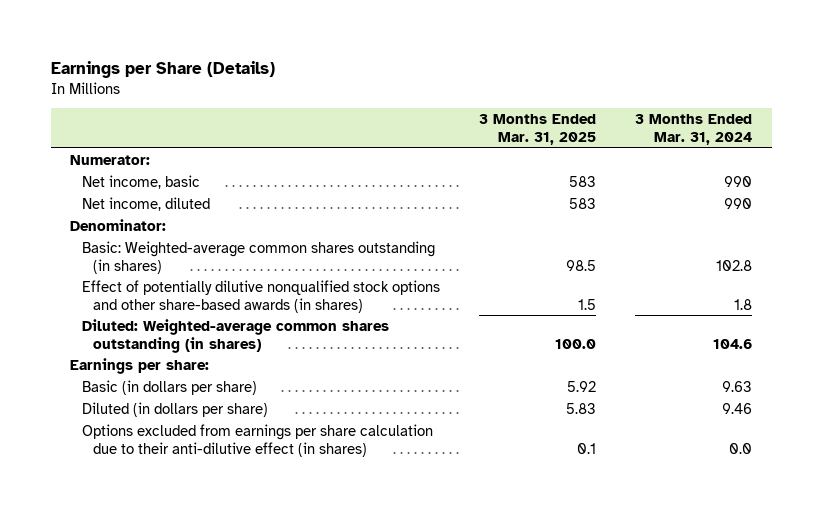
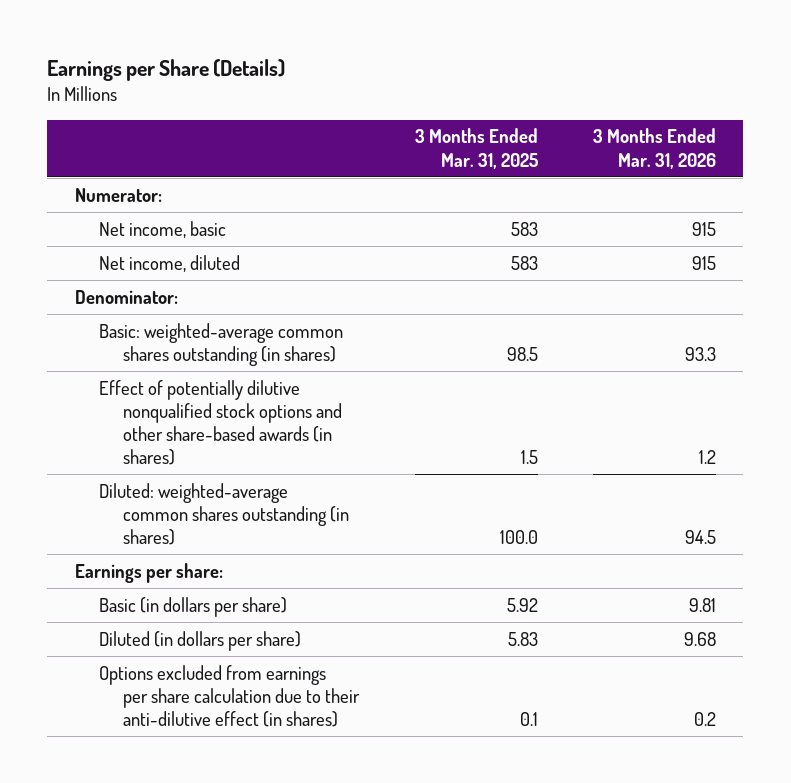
[635,114,753,146] 3 Months Ended Mar. 31, 2024 -> none
none -> [592,128,716,169] 3 Months Ended Mar. 31, 2026
[81,240,435,274] Basic: Weighted-average common shares outstanding (in shares) -> [99,322,344,366] Basic: weighted-average common shares outstanding (in shares)
[81,318,389,353] Diluted: Weighted-average common shares outstanding (in shares) -> [99,482,350,545] Diluted: weighted-average common shares outstanding (in shares)

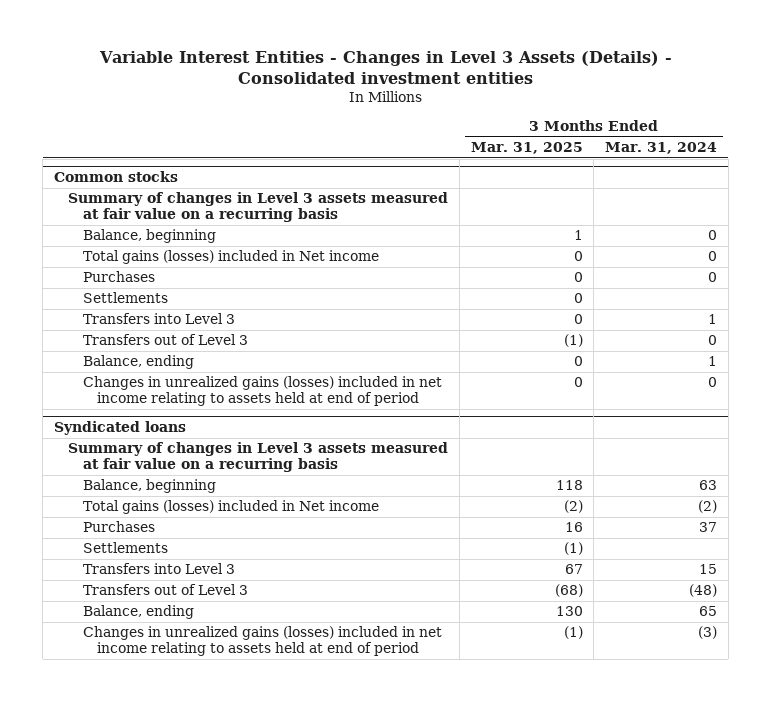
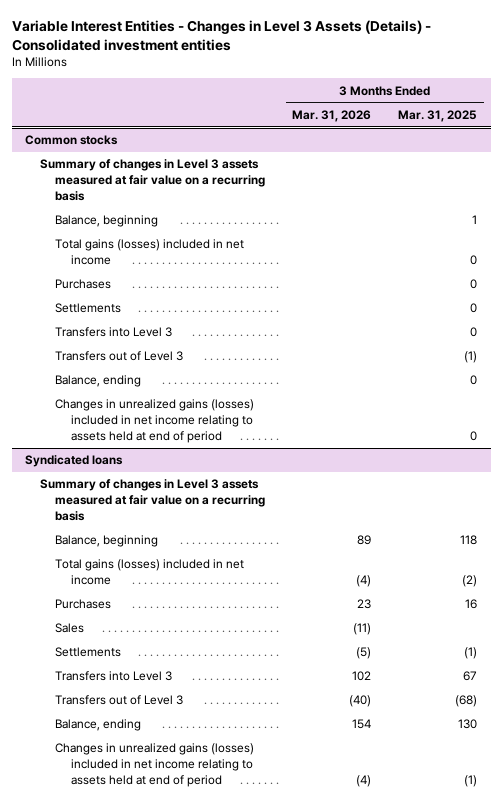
[605,141,718,154] Mar. 31, 2024 -> none
none -> [292,110,372,123] Mar. 31, 2026
[82,250,379,265] Total gains (losses) included in Net income -> [55,239,245,266] Total gains (losses) included in net income
[82,500,379,515] Total gains (losses) included in Net income -> [55,559,245,586] Total gains (losses) included in net income
none -> [55,623,85,634] Sales

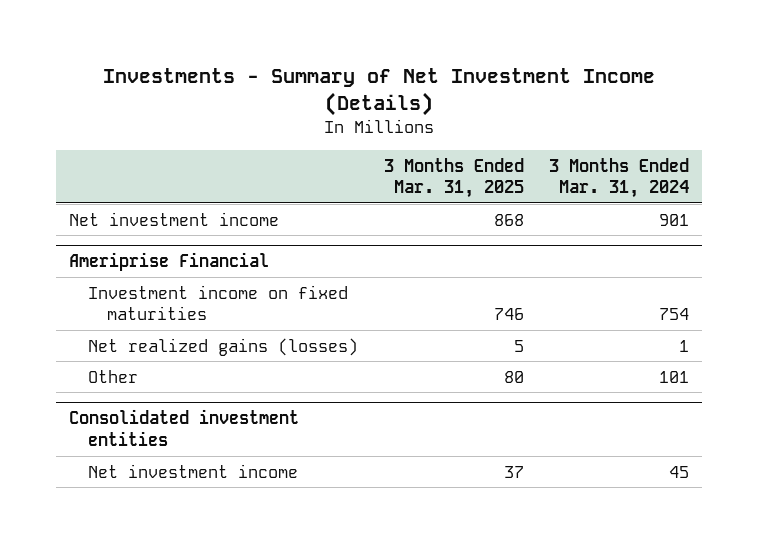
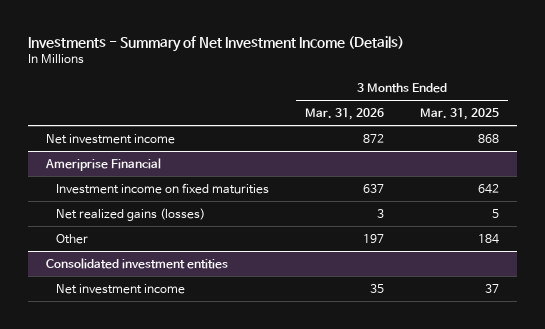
[548,157,689,199] 3 Months Ended Mar. 31, 2024 -> none
none -> [305,108,385,121] Mar. 31, 2026
[493,308,524,321] 746 -> [478,183,500,194] 642
[503,370,524,383] 80 -> [478,233,500,244] 184

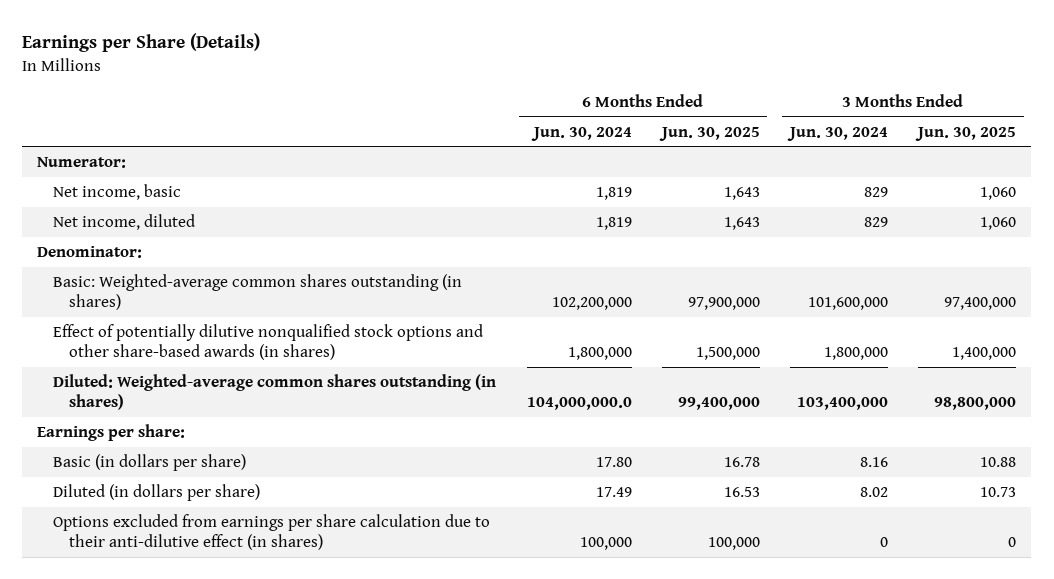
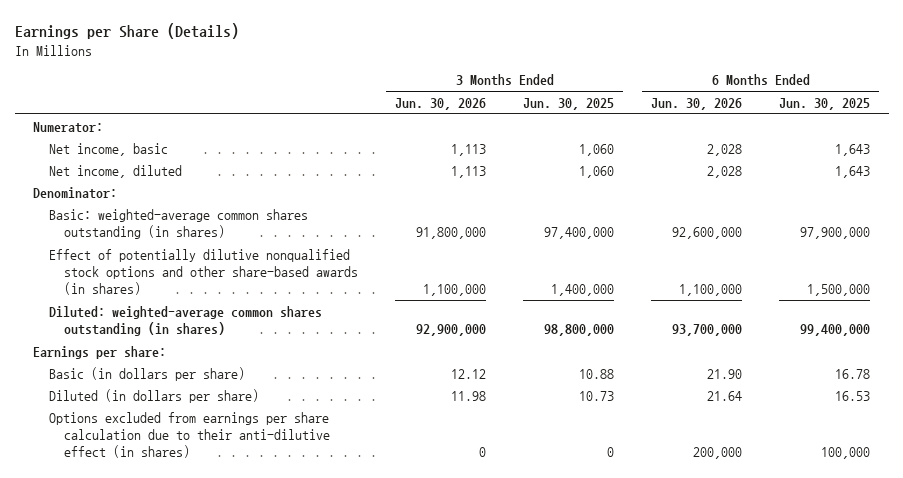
[530,126,632,141] Jun. 30, 2024 -> none
[786,126,888,141] Jun. 30, 2024 -> none
none -> [395,97,487,110] Jun. 30, 2026
none -> [651,97,743,110] Jun. 30, 2026
[53,273,463,310] Basic: Weighted-average common shares outstanding (in shares) -> [48,208,308,239] Basic: weighted-average common shares outstanding (in shares)
[53,373,497,410] Diluted: Weighted-average common shares outstanding (in shares) -> [48,305,322,336] Diluted: weighted-average common shares outstanding (in shares)

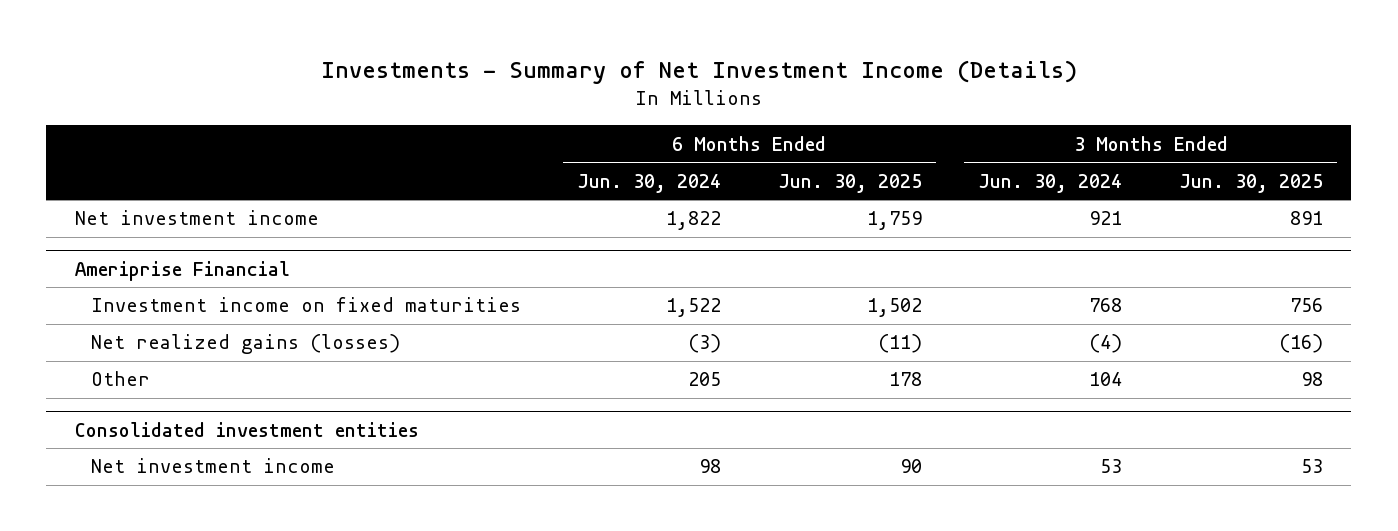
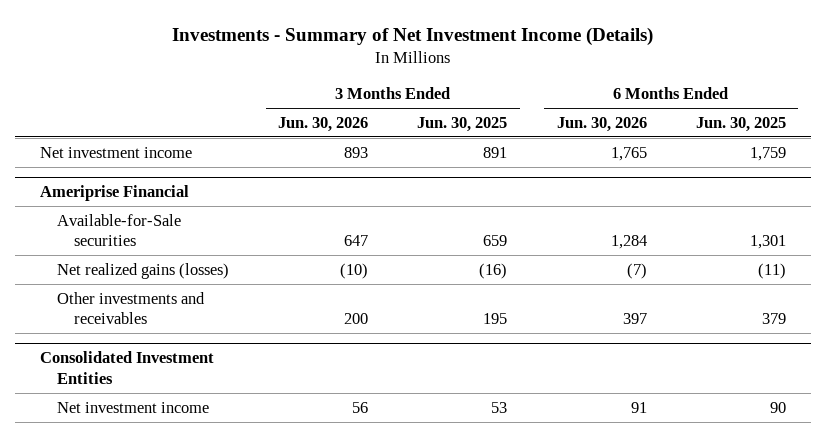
[577,173,722,193] Jun. 30, 2024 -> none
[978,173,1123,193] Jun. 30, 2024 -> none
none -> [278,116,369,132] Jun. 30, 2026
none -> [556,116,647,132] Jun. 30, 2026
[90,297,521,313] Investment income on fixed maturities -> none
none -> [56,213,181,247] Available-for-Sale securities
[90,371,150,387] Other -> none
none -> [56,291,205,325] Other investments and receivables
[74,421,419,437] Consolidated investment entities -> [39,351,214,384] Consolidated Investment Entities

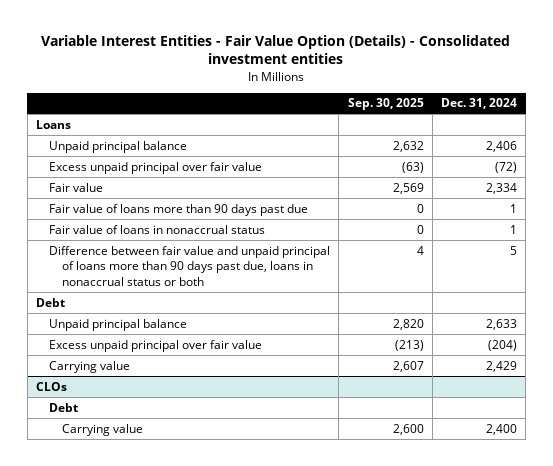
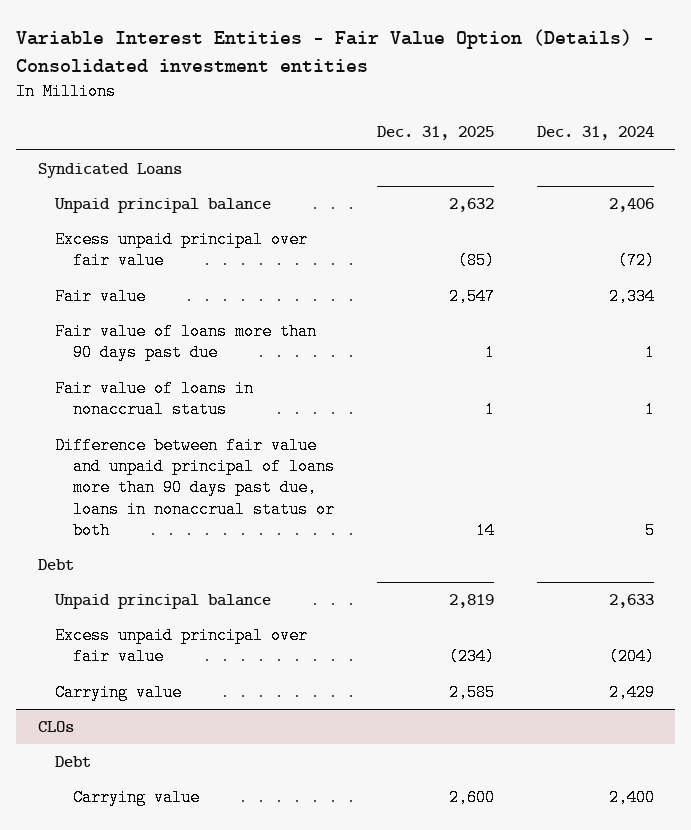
[347,98,424,111] Sep. 30, 2025 -> none
none -> [376,126,494,141] Dec. 31, 2025
[35,119,71,129] Loans -> [37,163,182,179] Syndicated Loans

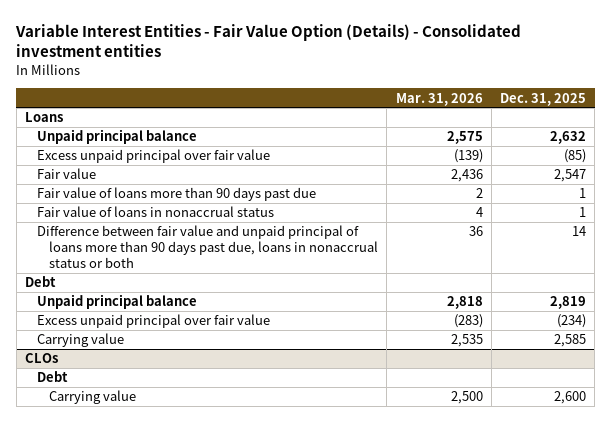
[536,126,654,141] Dec. 31, 2024 -> none
none -> [395,92,483,106] Mar. 31, 2026
[37,163,182,179] Syndicated Loans -> [25,112,64,123] Loans

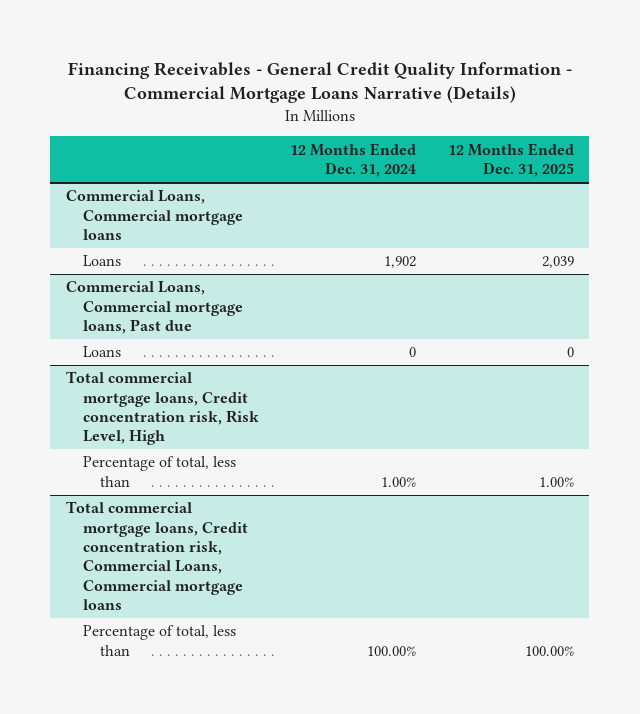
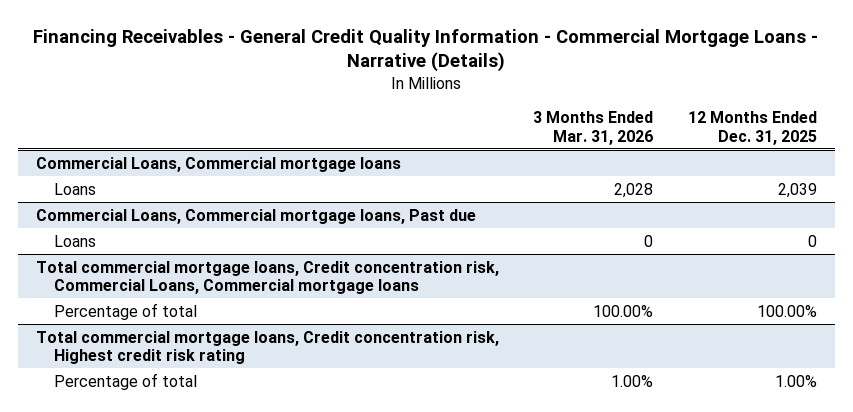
[67,61,572,104] Financing Receivables - General Credit Quality Information - Commercial Mortgage Loans Narrative (Details) -> [33,28,819,73] Financing Receivables - General Credit Quality Information - Commercial Mortgage Loans - Narrative (Details)
[290,142,417,178] 12 Months Ended Dec. 31, 2024 -> none
none -> [533,111,654,145] 3 Months Ended Mar. 31, 2026
[65,371,260,446] Total commercial mortgage loans, Credit concentration risk, Risk Level, High -> none
[83,456,237,487] Percentage of total, less than -> none
[83,625,237,656] Percentage of total, less than -> [53,302,197,320] Percentage of total
none -> [35,330,499,364] Total commercial mortgage loans, Credit concentration risk, Highest credit risk rating
none -> [53,372,197,390] Percentage of total

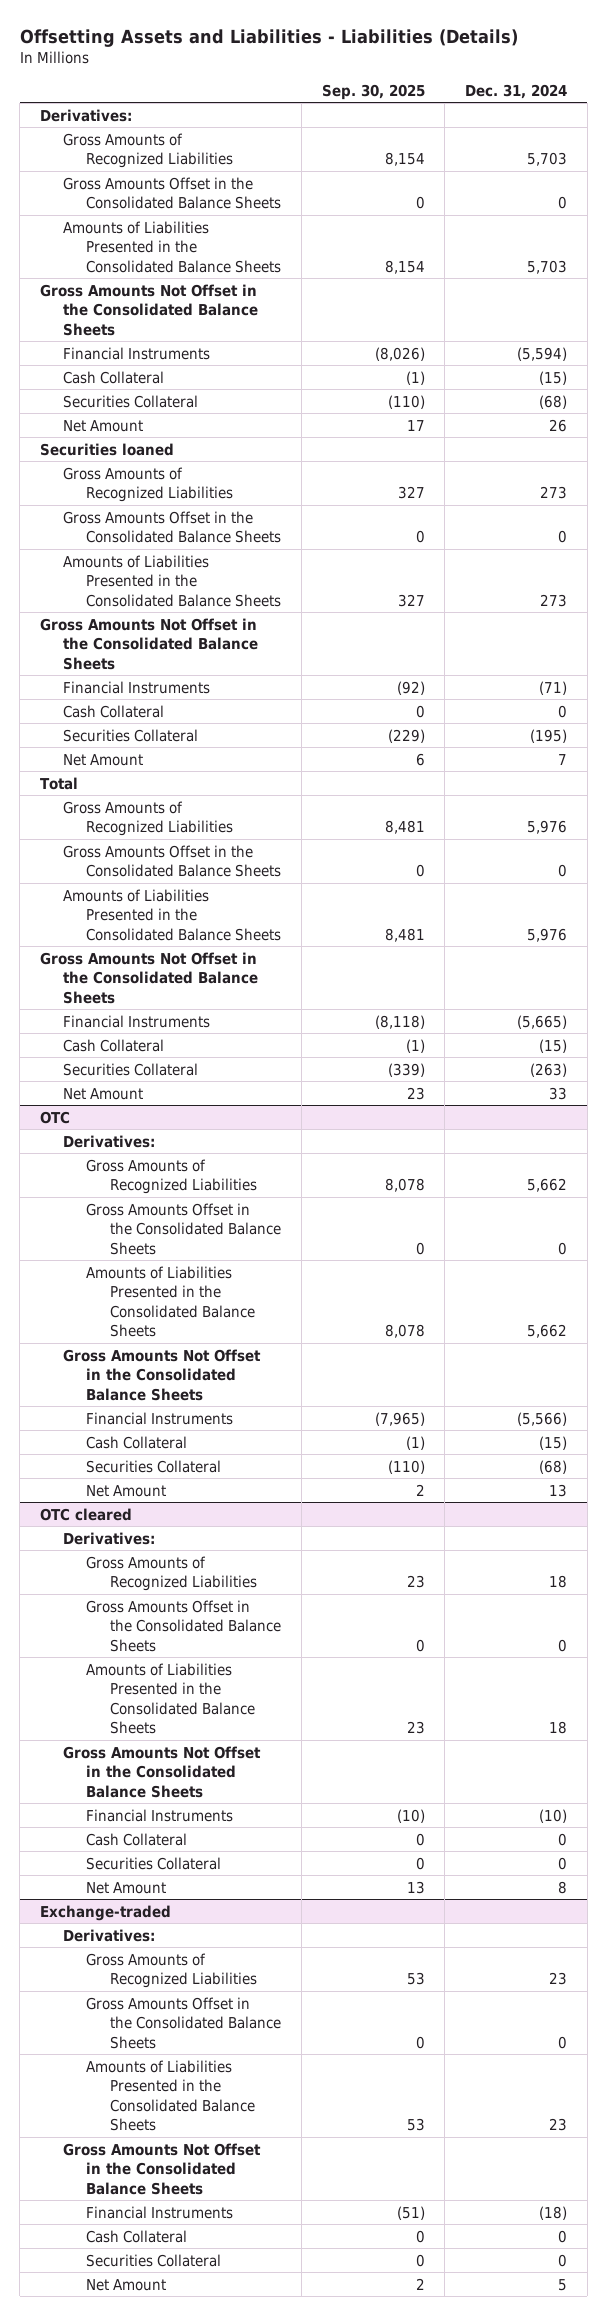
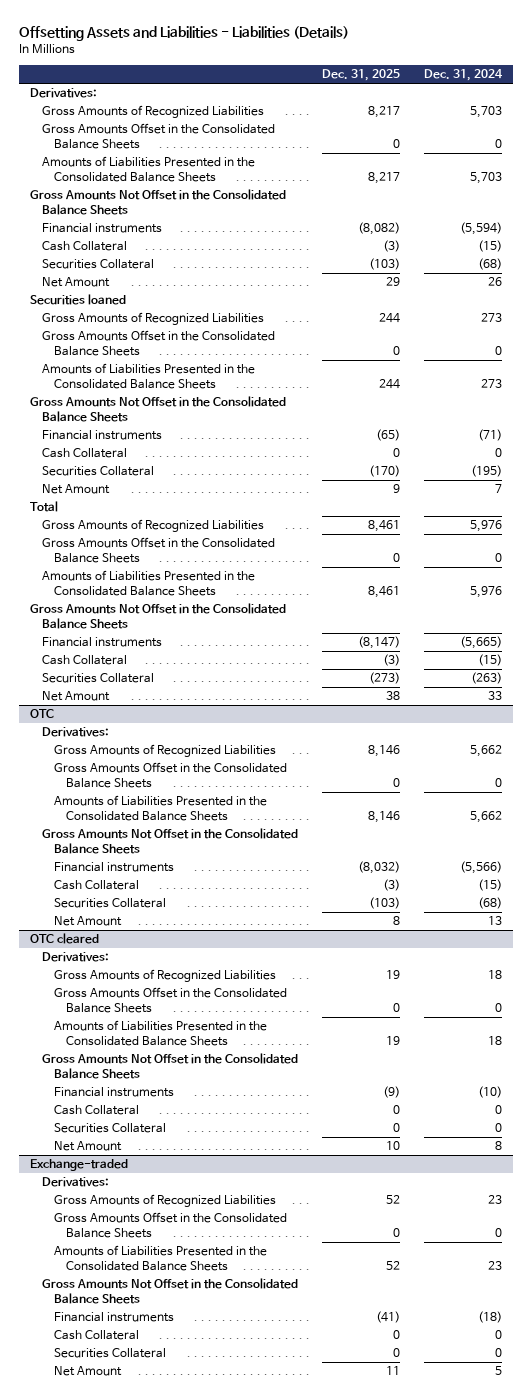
[321,84,425,101] Sep. 30, 2025 -> none
none -> [322,69,401,82] Dec. 31, 2025
[62,346,210,360] Financial Instruments -> [42,223,163,234] Financial instruments
[62,680,210,694] Financial Instruments -> [42,430,163,441] Financial instruments
[62,1014,210,1028] Financial Instruments -> [42,637,163,648] Financial instruments
[86,1411,234,1425] Financial Instruments -> [54,862,175,873] Financial instruments
[86,1808,234,1822] Financial Instruments -> [54,1087,175,1098] Financial instruments
[86,2205,234,2219] Financial Instruments -> [54,1312,175,1323] Financial instruments

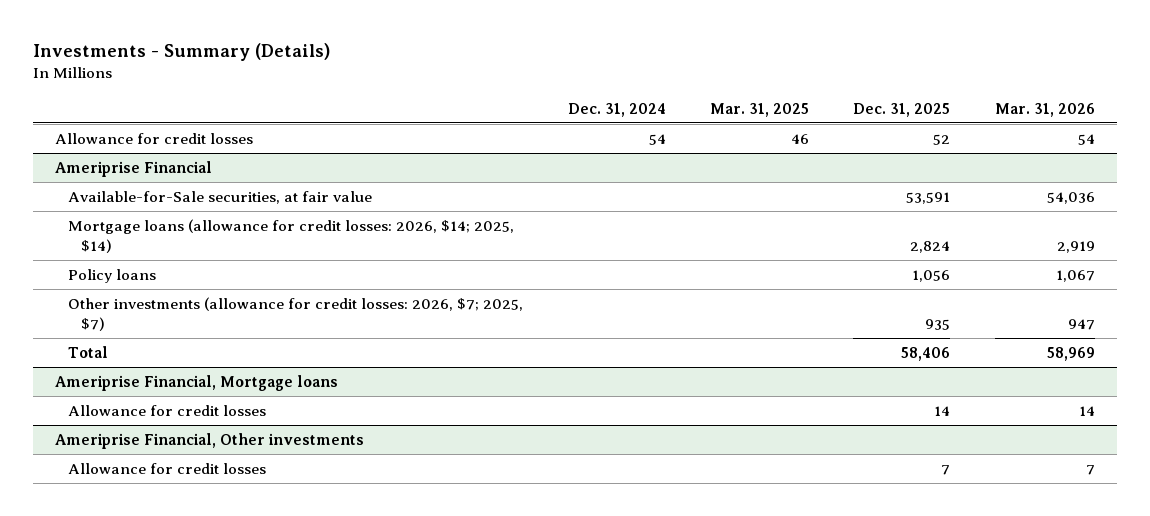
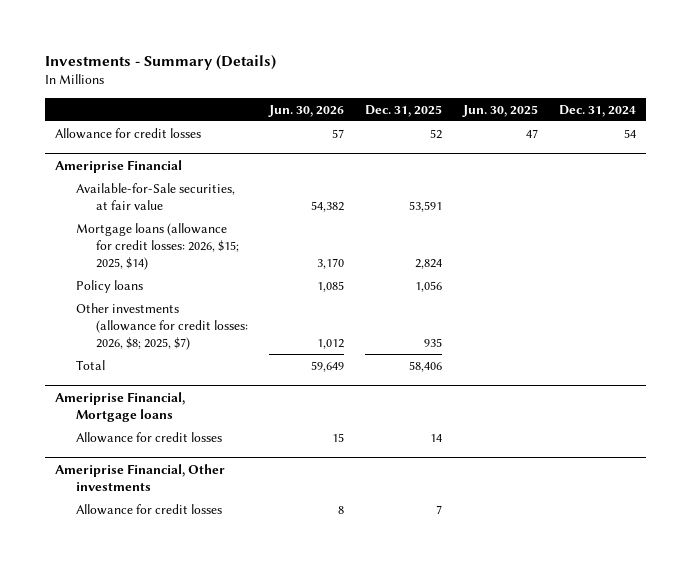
[710,102,810,117] Mar. 31, 2025 -> none
[994,102,1095,117] Mar. 31, 2026 -> none
none -> [267,104,344,117] Jun. 30, 2026
none -> [461,104,538,117] Jun. 30, 2025
[68,218,515,254] Mortgage loans (allowance for credit losses: 2026, $14; 2025, $14) -> [75,223,239,271] Mortgage loans (allowance for credit losses: 2026, $15; 2025, $14)
[68,296,524,332] Other investments (allowance for credit losses: 2026, $7; 2025, $7) -> [75,303,248,351] Other investments (allowance for credit losses: 2026, $8; 2025, $7)

